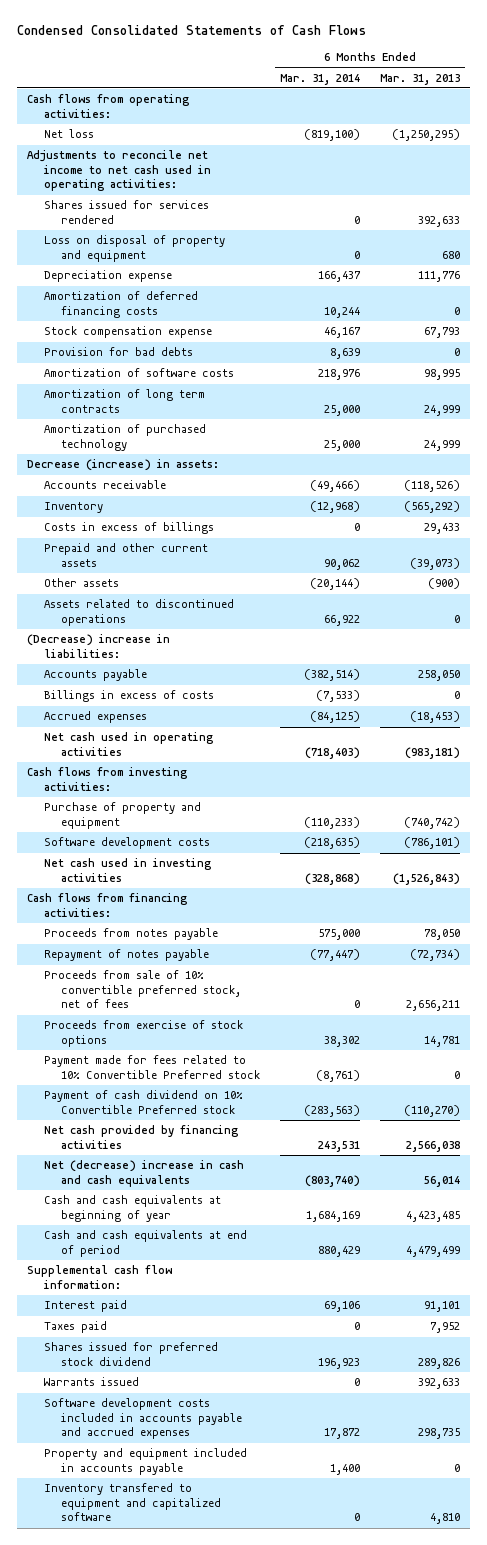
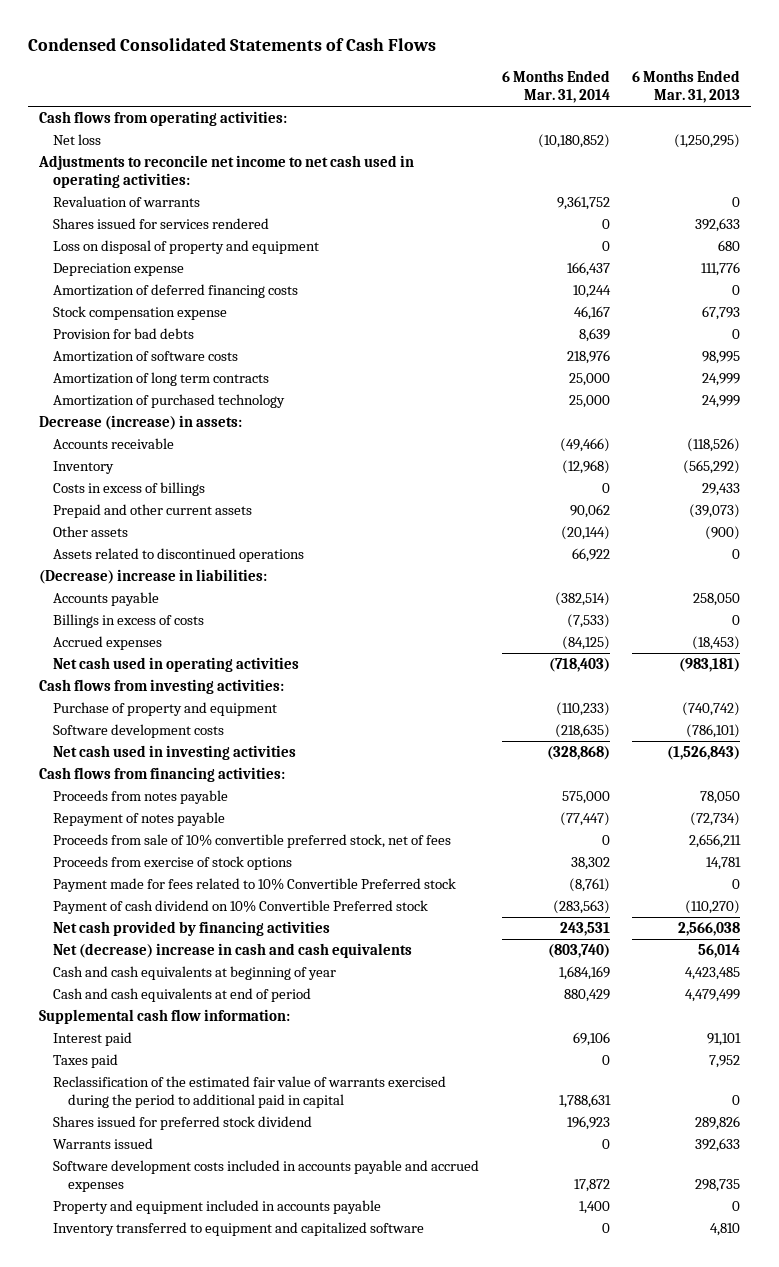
[303,129,360,142] (819,100) -> [537,134,610,149] (10,180,852)
none -> [53,196,201,208] Revaluation of warrants
none -> [53,1076,447,1109] Reclassification of the estimated fair value of warrants exercised during the period to additional paid in capital
[44,1483,222,1522] Inventory transfered to equipment and capitalized software -> [53,1222,425,1237] Inventory transferred to equipment and capitalized software

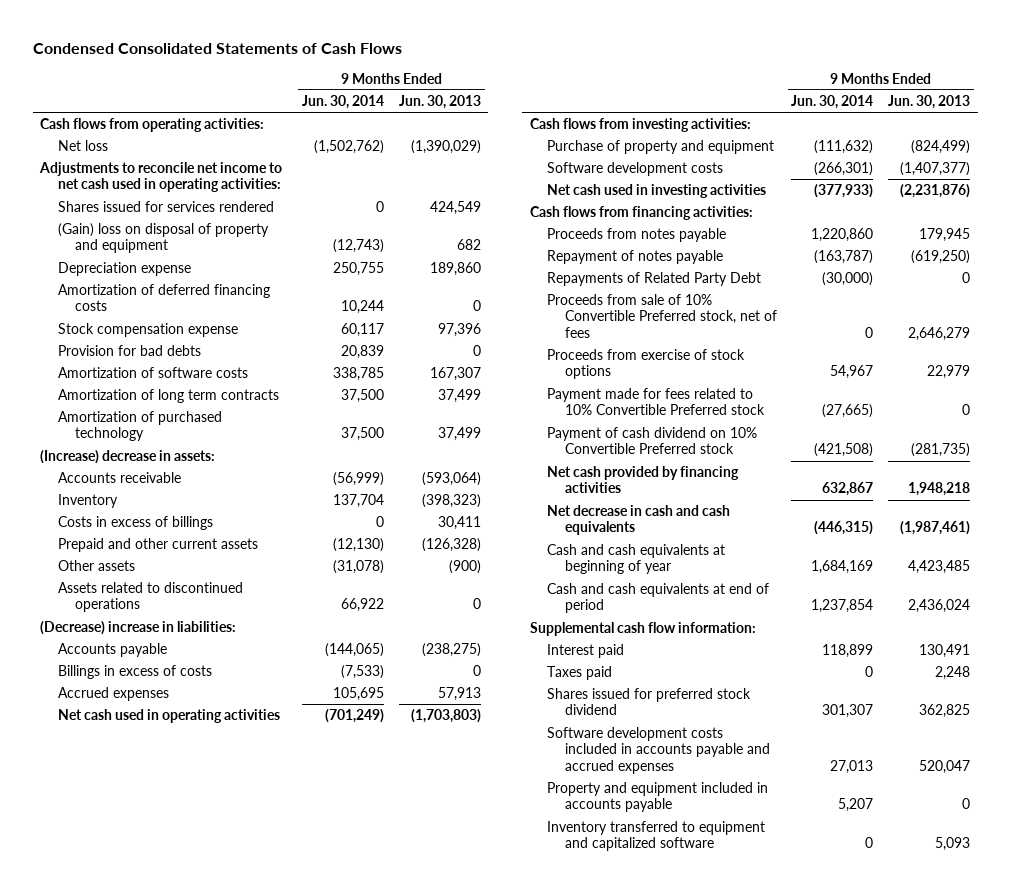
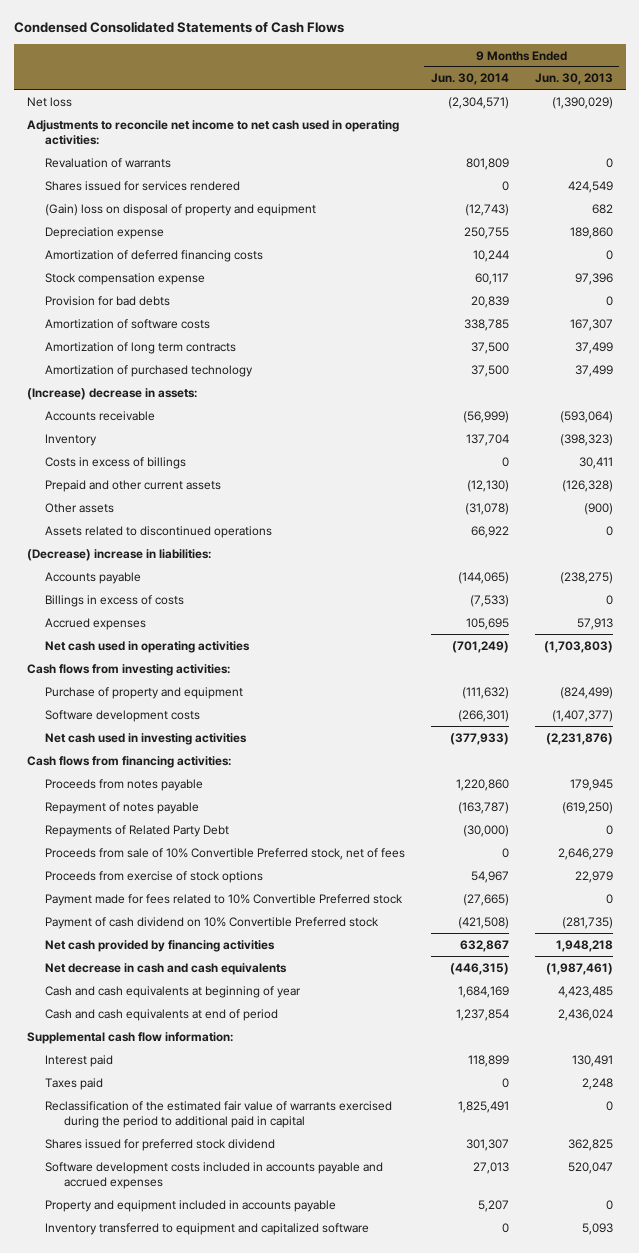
[40,118,265,133] Cash flows from operating activities: -> none
[314,140,385,155] (1,502,762) -> [447,96,509,109] (2,304,571)
none -> [45,157,172,168] Revaluation of warrants
none -> [45,1100,393,1128] Reclassification of the estimated fair value of warrants exercised during the period to additional paid in capital

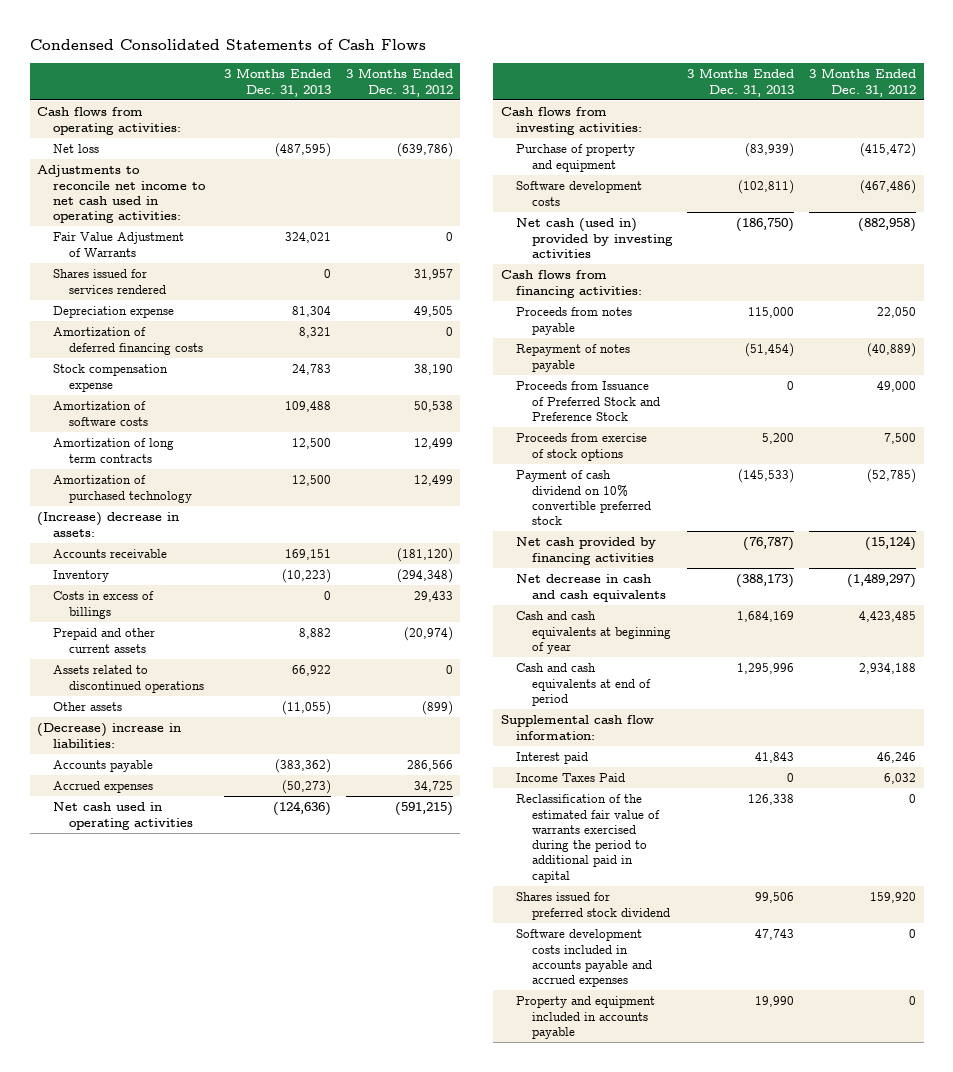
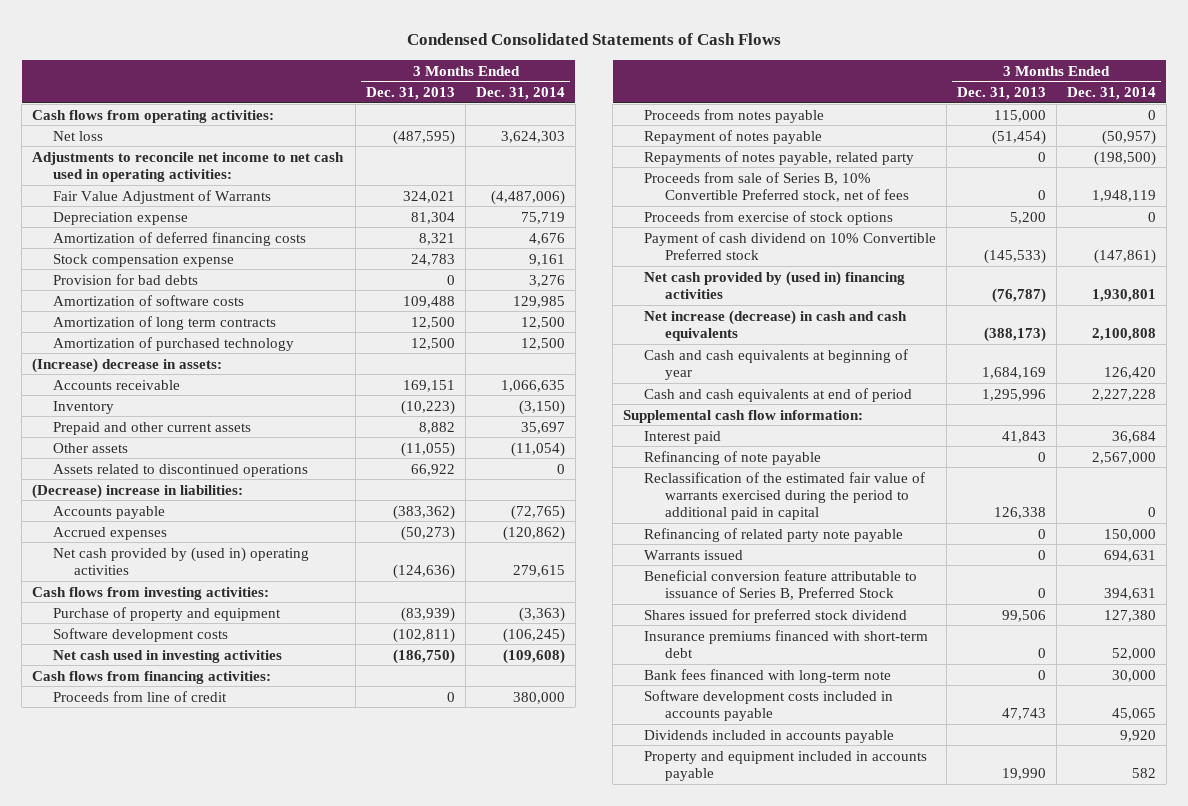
[345,68,453,97] 3 Months Ended Dec. 31, 2012 -> none
none -> [475,87,565,101] Dec. 31, 2014
[52,269,166,294] Shares issued for services rendered -> none
none -> [53,273,199,285] Provision for bad debts
[52,591,154,619] Costs in excess of billings -> none
[52,665,204,693] Assets related to discontinued operations -> [53,463,309,477] Assets related to discontinued operations
[52,802,193,830] Net cash used in operating activities -> [53,546,310,575] Net cash provided by (used in) operating activities
[516,218,674,258] Net cash (used in) provided by investing activities -> [53,649,283,663] Net cash used in investing activities
none -> [53,690,228,702] Proceeds from line of credit
[516,381,661,421] Proceeds from Issuance of Preferred Stock and Preference Stock -> none
none -> [644,150,915,165] Repayments of notes payable, related party
none -> [644,171,909,202] Proceeds from sale of Series B, 10% Convertible Preferred stock, net of fees
[516,470,652,526] Payment of cash dividend on 10% convertible preferred stock -> [644,231,937,260] Payment of cash dividend on 10% Convertible Preferred stock
[516,537,657,565] Net cash provided by financing activities -> [644,270,906,299] Net cash provided by (used in) financing activities
[516,574,667,602] Net decrease in cash and cash equivalents -> [644,309,908,341] Net increase (decrease) in cash and cash equivalents
[516,773,626,783] Income Taxes Paid -> none
none -> [644,450,822,465] Refinancing of note payable
none -> [644,527,904,542] Refinancing of related party note payable
none -> [644,549,744,560] Warrants issued
none -> [644,569,918,600] Beneficial conversion feature attributable to issuance of Series B, Preferred Stock
none -> [644,629,929,658] Insurance premiums financed with short-term debt
none -> [644,668,892,683] Bank fees financed with long-term note
[516,929,653,988] Software development costs included in accounts payable and accrued expenses -> [644,689,894,721] Software development costs included in accounts payable
none -> [644,729,895,743] Dividends included in accounts payable

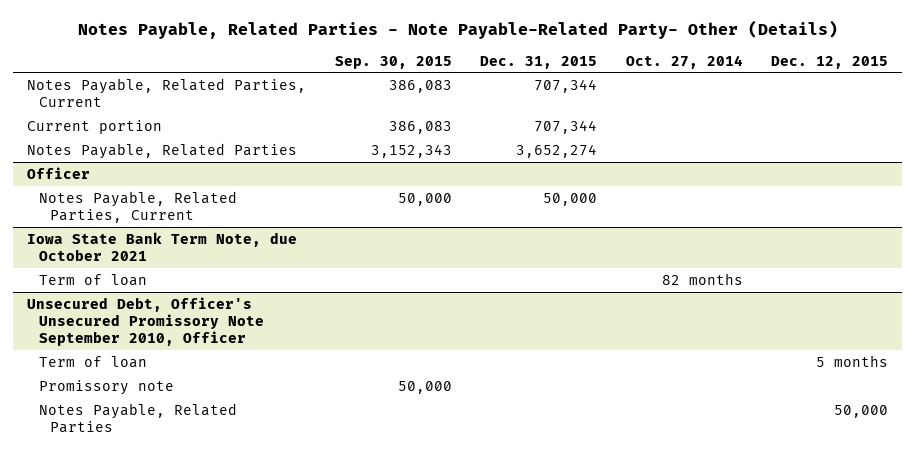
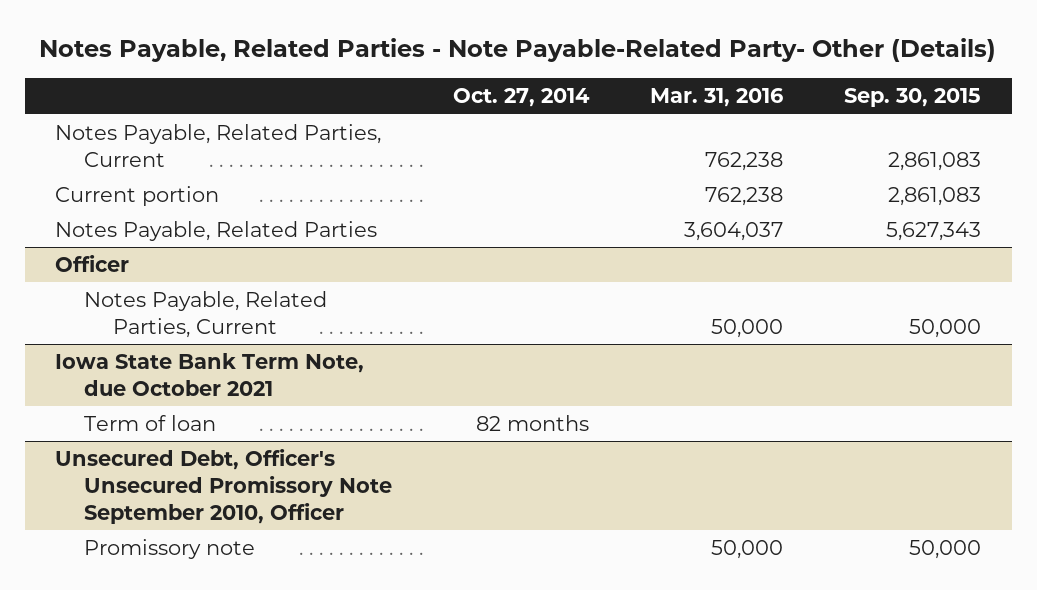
[480,55,598,69] Dec. 31, 2015 -> none
[770,55,888,69] Dec. 12, 2015 -> none
none -> [650,88,784,108] Mar. 31, 2016
[388,79,452,93] 386,083 -> [888,152,982,172] 2,861,083
[388,120,452,134] 386,083 -> [888,186,982,206] 2,861,083
[370,143,452,158] 3,152,343 -> [886,221,982,241] 5,627,343
[38,355,147,368] Term of loan -> none
[38,402,237,433] Notes Payable, Related Parties -> none

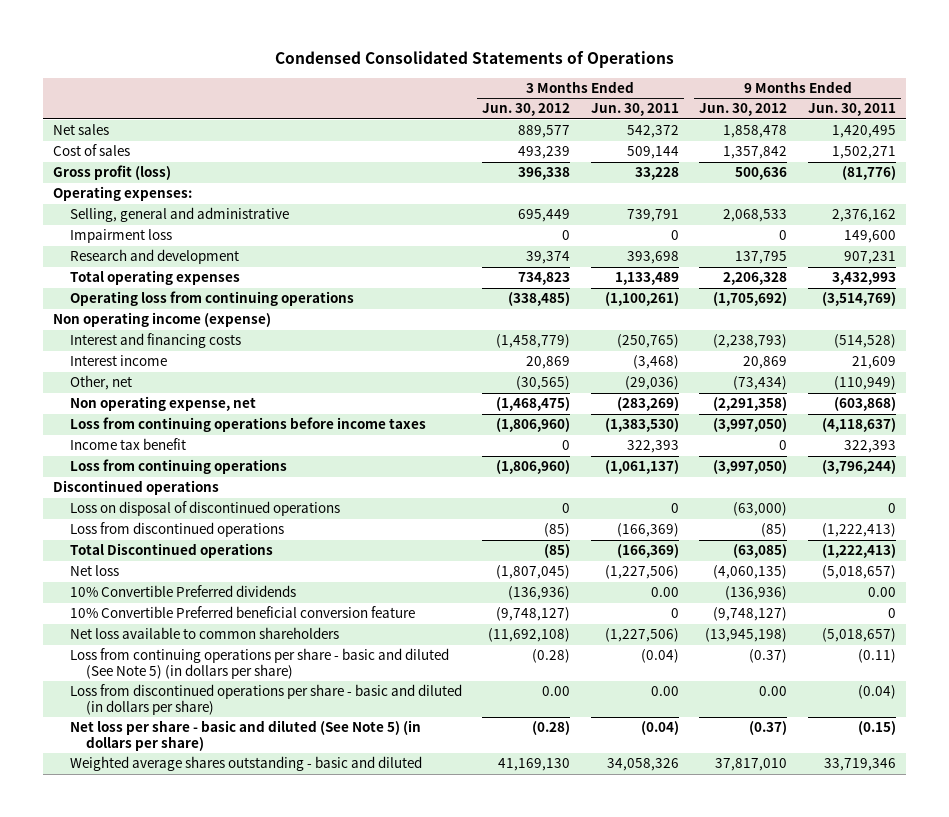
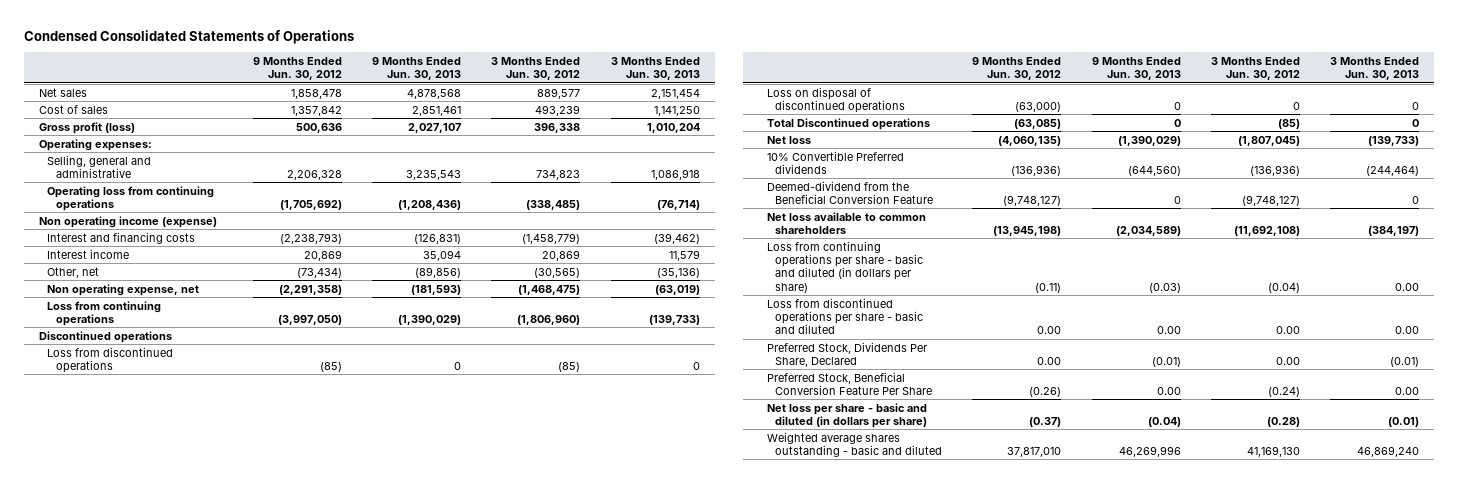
[590,103,679,117] Jun. 30, 2011 -> none
[807,103,896,117] Jun. 30, 2011 -> none
none -> [372,56,462,81] 9 Months Ended Jun. 30, 2013
none -> [610,56,700,81] 3 Months Ended Jun. 30, 2013
[69,229,172,244] Impairment loss -> none
[69,249,239,265] Research and development -> none
[69,270,240,286] Total operating expenses -> none
[518,209,571,223] 695,449 -> [536,169,581,180] 734,823
[723,209,788,223] 2,068,533 -> [286,169,342,180] 2,206,328
[69,417,426,433] Loss from continuing operations before income taxes -> none
[69,438,186,451] Income tax benefit -> none
[69,501,340,517] Loss on disposal of discontinued operations -> [766,86,906,113] Loss on disposal of discontinued operations
[69,606,415,619] 10% Convertible Preferred beneficial conversion feature -> [766,180,934,204] Deemed-dividend from the Beneficial Conversion Feature
[69,648,449,680] Loss from continuing operations per share - basic and diluted (See Note 5) (in dollars per share) -> [766,240,924,293] Loss from continuing operations per share - basic and diluted (in dollars per share)
[532,649,571,664] (0.28) -> [1267,282,1300,293] (0.04)
[749,649,788,664] (0.37) -> [1035,282,1062,293] (0.11)
[69,684,462,716] Loss from discontinued operations per share - basic and diluted (in dollars per share) -> [766,297,924,335] Loss from discontinued operations per share - basic and diluted
none -> [766,341,927,367] Preferred Stock, Dividends Per Share, Declared
none -> [766,371,933,395] Preferred Stock, Beneficial Conversion Feature Per Share
[69,720,421,752] Net loss per share - basic and diluted (See Note 5) (in dollars per share) -> [766,402,928,428] Net loss per share - basic and diluted (in dollars per share)

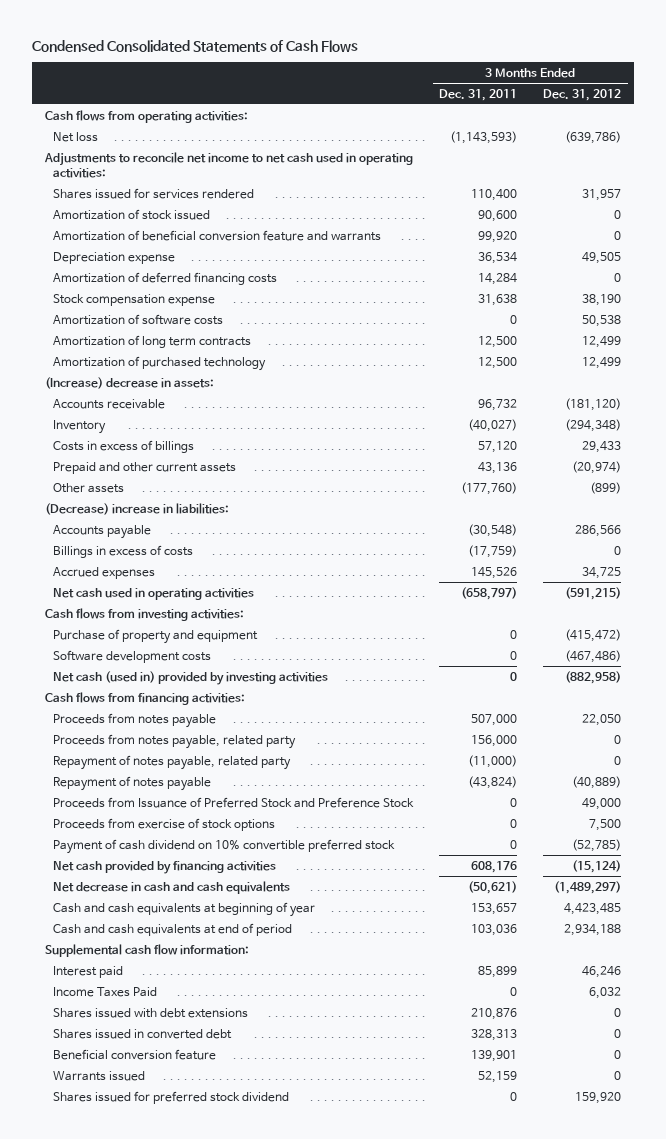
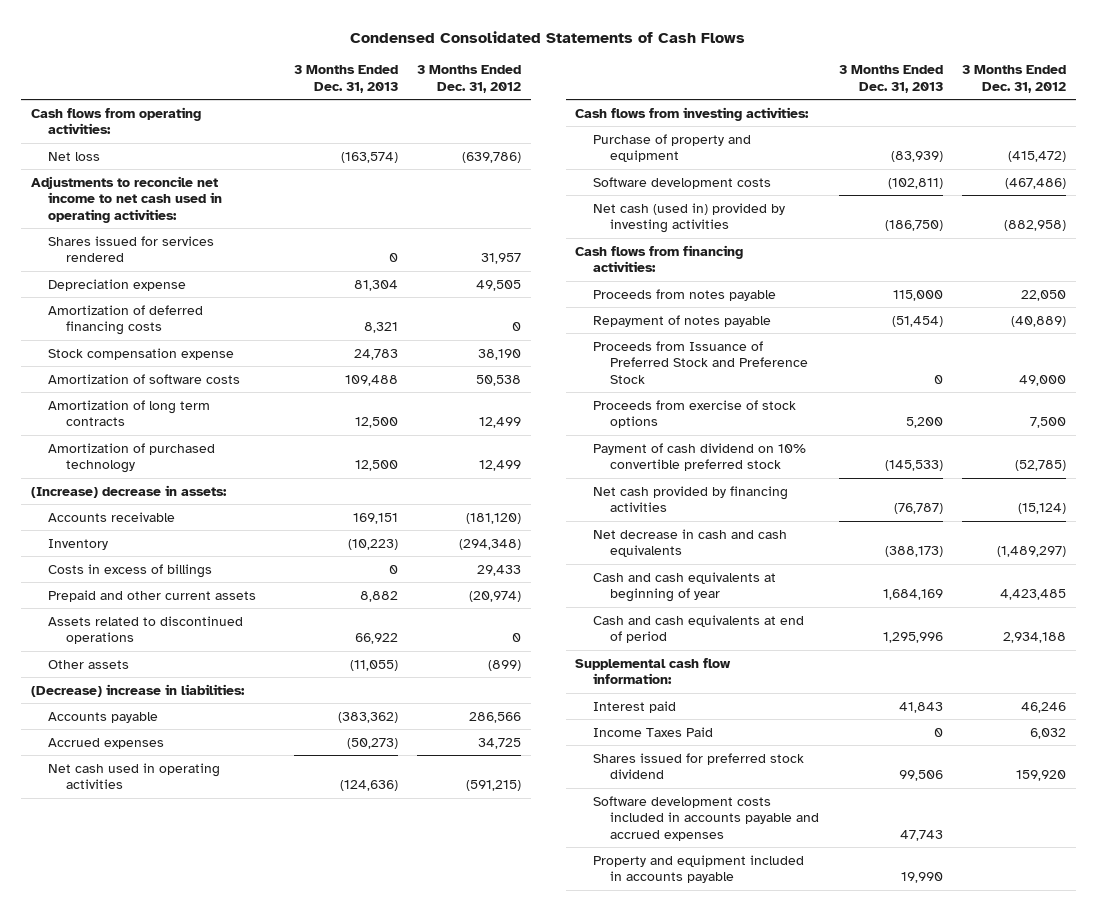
[439,88,518,101] Dec. 31, 2011 -> none
none -> [294,65,399,94] 3 Months Ended Dec. 31, 2013
[53,208,211,220] Amortization of stock issued -> none
[53,229,382,241] Amortization of beneficial conversion feature and warrants -> none
none -> [48,615,244,645] Assets related to discontinued operations
[53,544,194,558] Billings in excess of costs -> none
[53,733,297,749] Proceeds from notes payable, related party -> none
[53,754,292,770] Repayment of notes payable, related party -> none
[53,1007,249,1018] Shares issued with debt extensions -> none
[53,1028,233,1039] Shares issued in converted debt -> none
[53,1048,217,1060] Beneficial conversion feature -> none
[53,1070,146,1081] Warrants issued -> none
none -> [592,795,820,842] Software development costs included in accounts payable and accrued expenses
none -> [592,854,804,884] Property and equipment included in accounts payable

